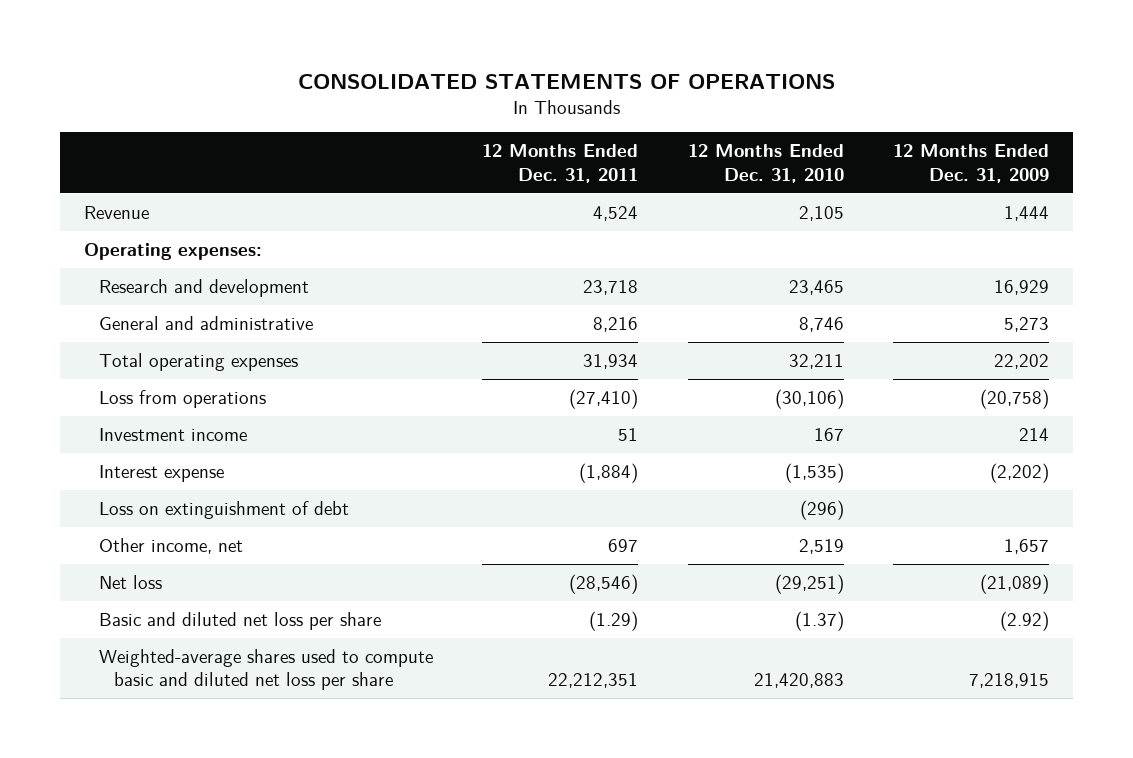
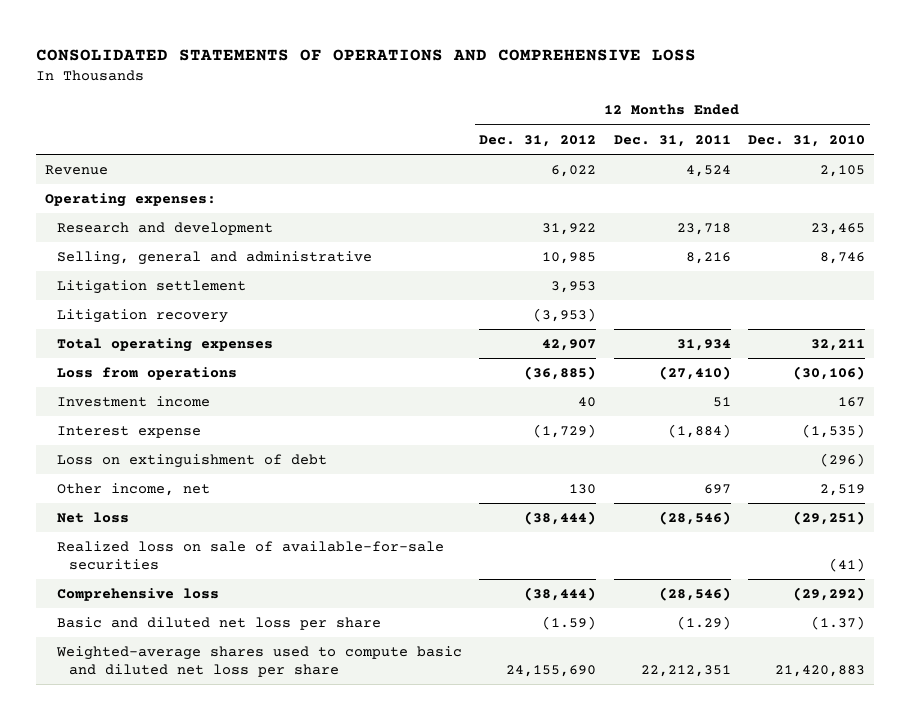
[297,73,835,89] CONSOLIDATED STATEMENTS OF OPERATIONS -> [36,48,697,61] CONSOLIDATED STATEMENTS OF OPERATIONS AND COMPREHENSIVE LOSS
[892,144,1049,183] 12 Months Ended Dec. 31, 2009 -> none
none -> [479,134,597,147] Dec. 31, 2012
[99,316,314,331] General and administrative -> [56,251,372,266] Selling, general and administrative
none -> [56,280,246,295] Litigation settlement
none -> [56,309,228,324] Litigation recovery
none -> [56,541,444,570] Realized loss on sale of available-for-sale securities
none -> [56,588,219,602] Comprehensive loss

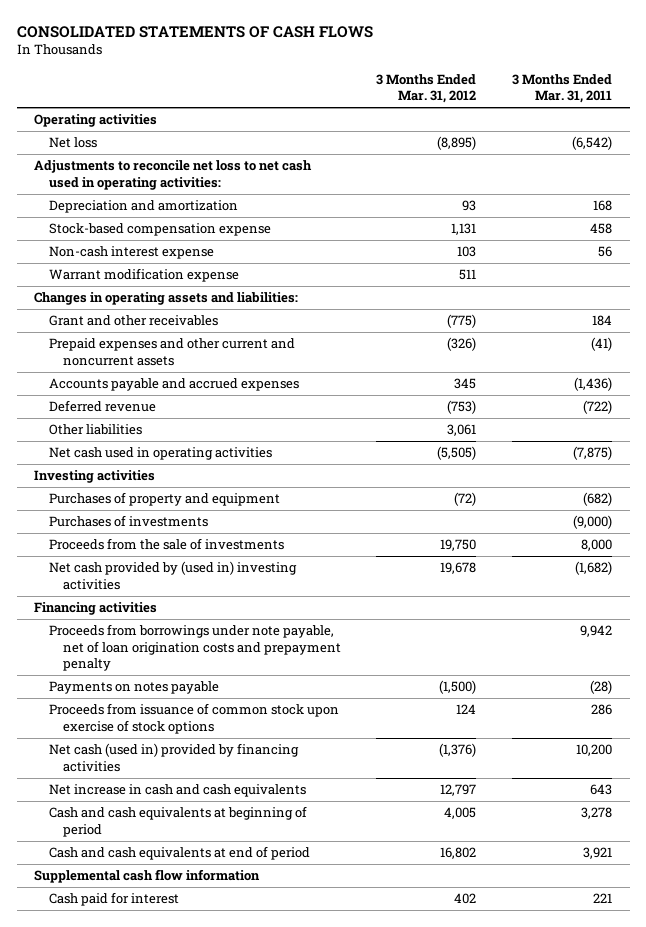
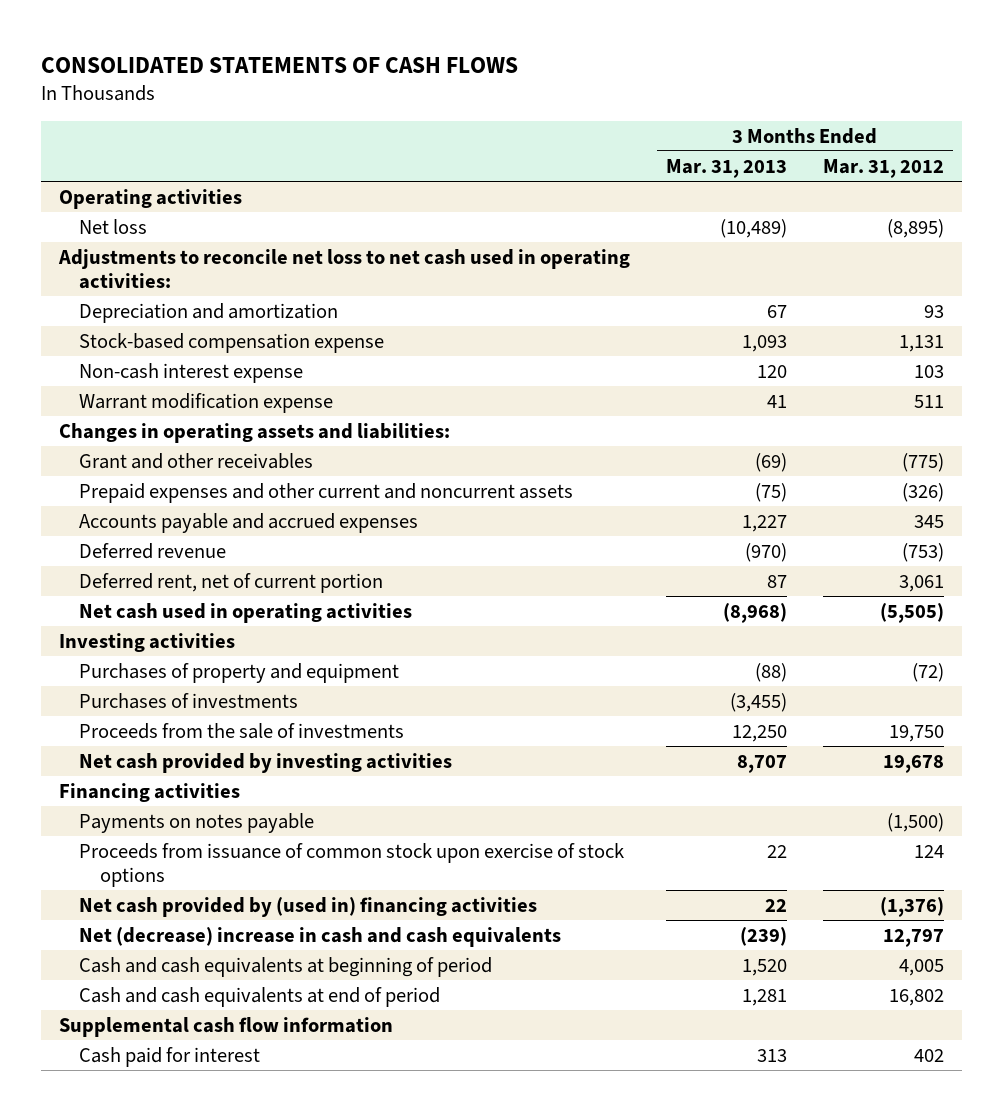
[511,73,612,104] 3 Months Ended Mar. 31, 2011 -> none
none -> [665,158,787,178] Mar. 31, 2013
[48,424,142,436] Other liabilities -> [79,572,384,593] Deferred rent, net of current portion
[48,561,297,590] Net cash provided by (used in) investing activities -> [79,752,453,773] Net cash provided by investing activities
[48,624,341,672] Proceeds from borrowings under note payable, net of loan origination costs and prepayment penalty -> none
[48,743,299,772] Net cash (used in) provided by financing activities -> [79,896,538,917] Net cash provided by (used in) financing activities
[48,784,306,798] Net increase in cash and cash equivalents -> [79,926,562,947] Net (decrease) increase in cash and cash equivalents

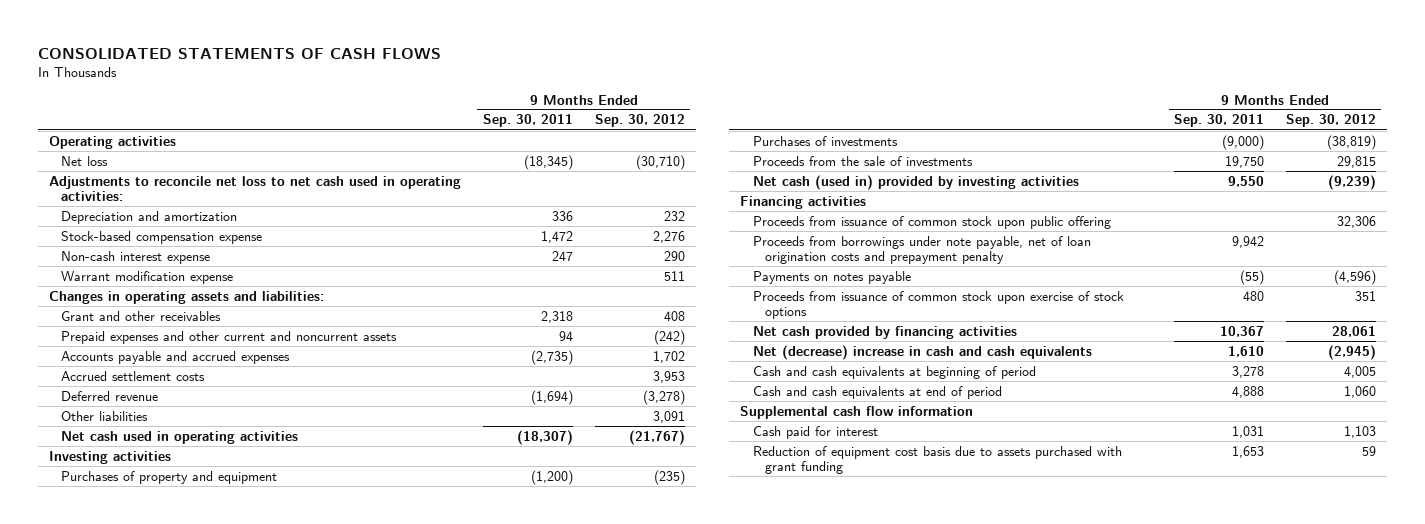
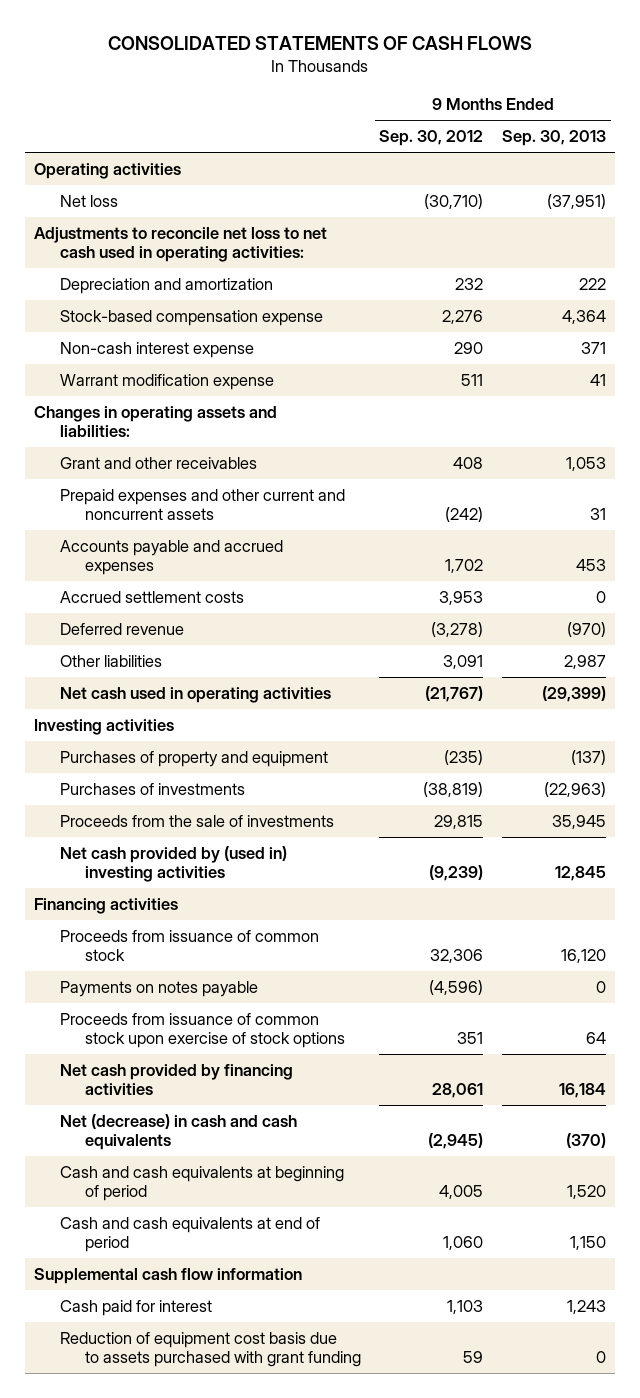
[482,114,573,128] Sep. 30, 2011 -> none
none -> [501,130,606,147] Sep. 30, 2013
[752,174,1079,190] Net cash (used in) provided by investing activities -> [59,845,287,882] Net cash provided by (used in) investing activities
[752,235,1091,265] Proceeds from borrowings under note payable, net of loan origination costs and prepayment penalty -> none
[752,215,1111,229] Proceeds from issuance of common stock upon public offering -> [59,929,319,961] Proceeds from issuance of common stock
[752,344,1092,360] Net (decrease) increase in cash and cash equivalents -> [59,1113,297,1150] Net (decrease) in cash and cash equivalents

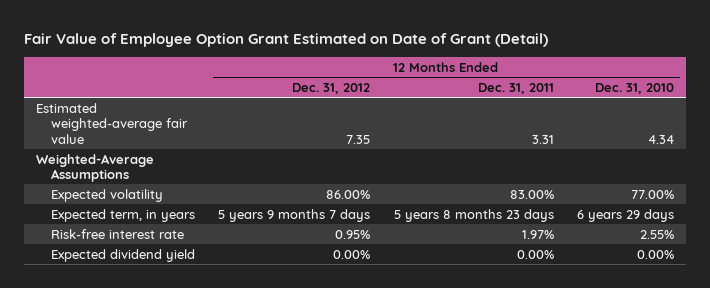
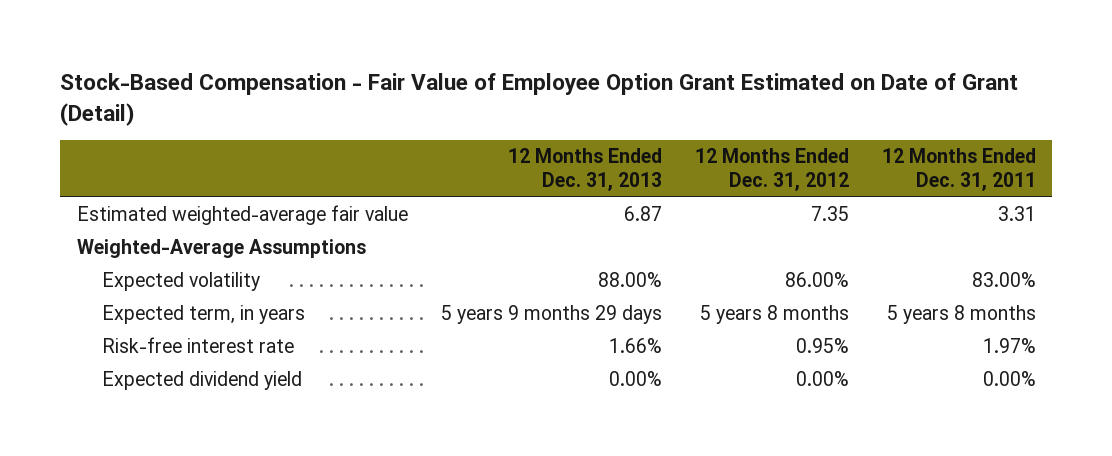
[23,33,548,48] Fair Value of Employee Option Grant Estimated on Date of Grant (Detail) -> [60,73,1019,126] Stock-Based Compensation - Fair Value of Employee Option Grant Estimated on Date of Grant (Detail)
[595,82,675,94] Dec. 31, 2010 -> none
none -> [507,148,662,192] 12 Months Ended Dec. 31, 2013
[218,208,371,222] 5 years 9 months 7 days -> [699,305,849,325] 5 years 8 months
[393,208,554,222] 5 years 8 months 23 days -> [886,305,1036,325] 5 years 8 months

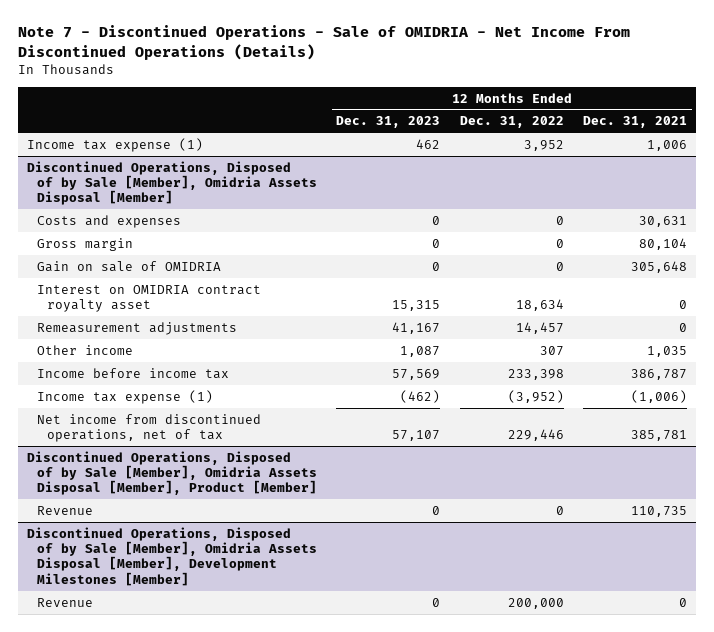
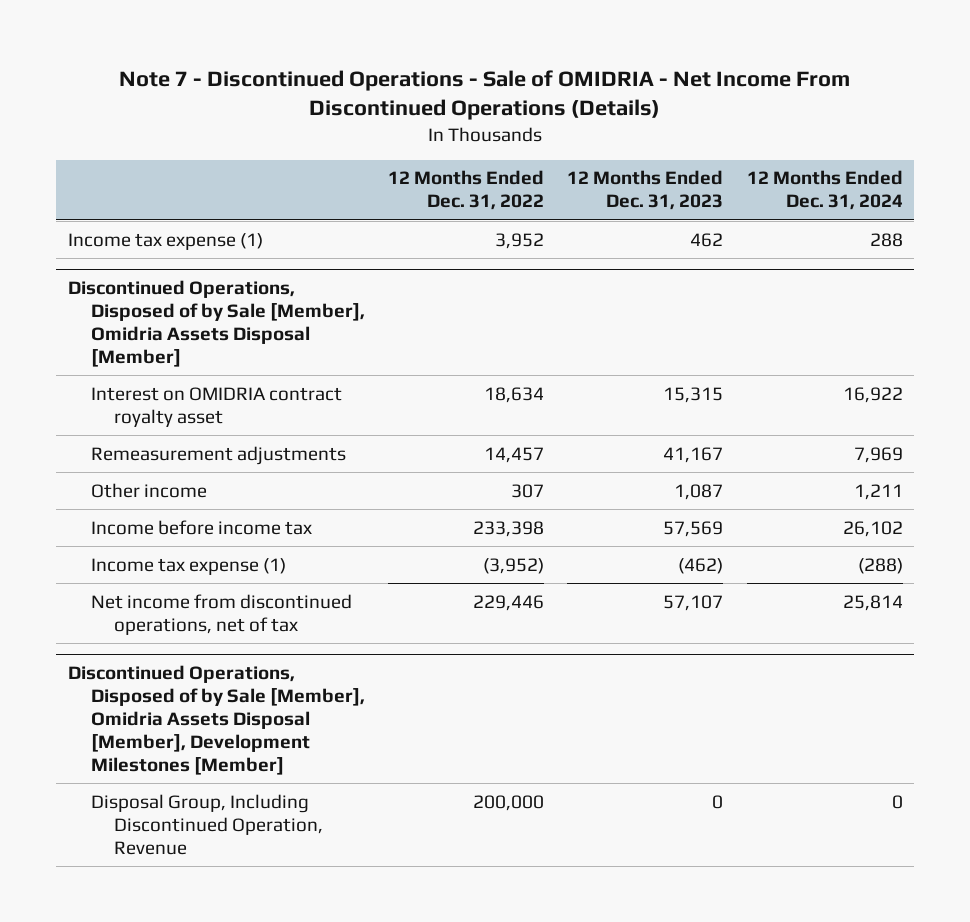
[582,116,687,129] Dec. 31, 2021 -> none
none -> [746,170,903,211] 12 Months Ended Dec. 31, 2024
[37,214,182,228] Costs and expenses -> none
[37,237,134,251] Gross margin -> none
[37,260,222,272] Gain on sale of OMIDRIA -> none
[27,450,318,496] Discontinued Operations, Disposed of by Sale [Member], Omidria Assets Disposal [Member], Product [Member] -> none
[37,505,94,515] Revenue -> none
[37,597,94,607] Revenue -> [90,793,323,855] Disposal Group, Including Discontinued Operation, Revenue

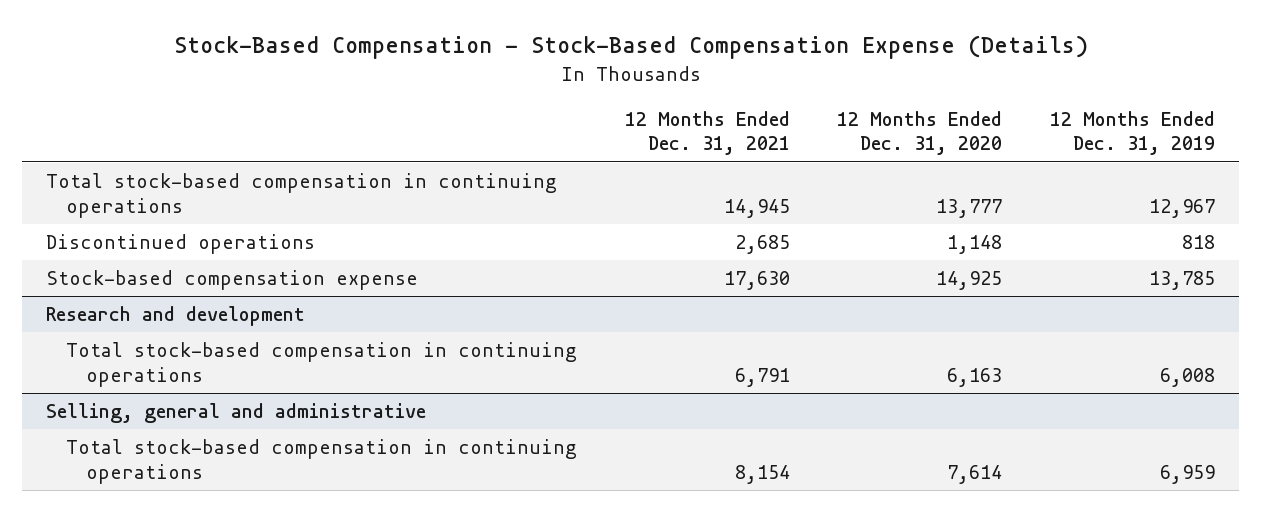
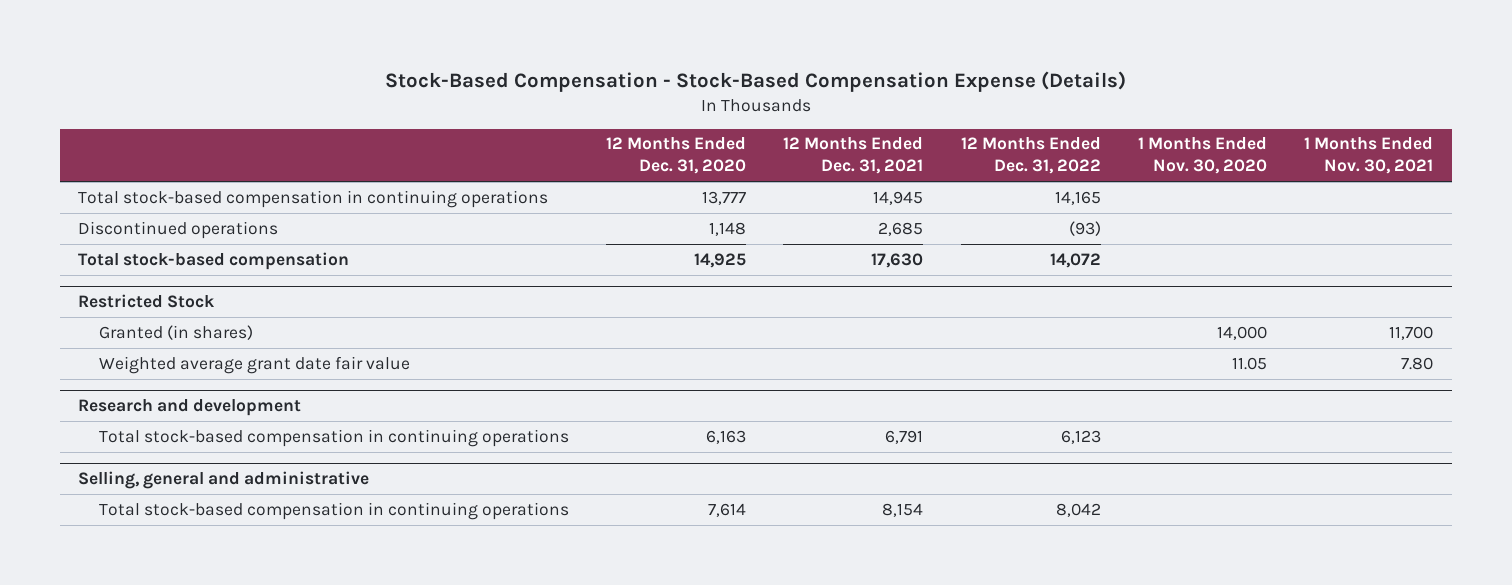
[1050,110,1216,156] 12 Months Ended Dec. 31, 2019 -> none
none -> [960,137,1101,175] 12 Months Ended Dec. 31, 2022
none -> [1138,137,1268,175] 1 Months Ended Nov. 30, 2020
none -> [1304,137,1434,175] 1 Months Ended Nov. 30, 2021
[46,270,419,291] Stock-based compensation expense -> [78,251,350,270] Total stock-based compensation
none -> [78,293,216,308] Restricted Stock
none -> [98,324,253,340] Granted (in shares)
none -> [98,355,410,374] Weighted average grant date fair value

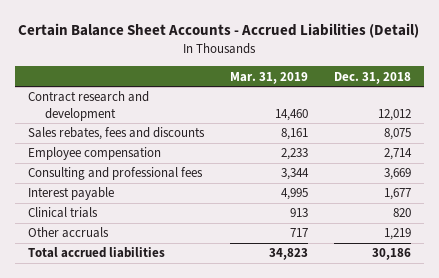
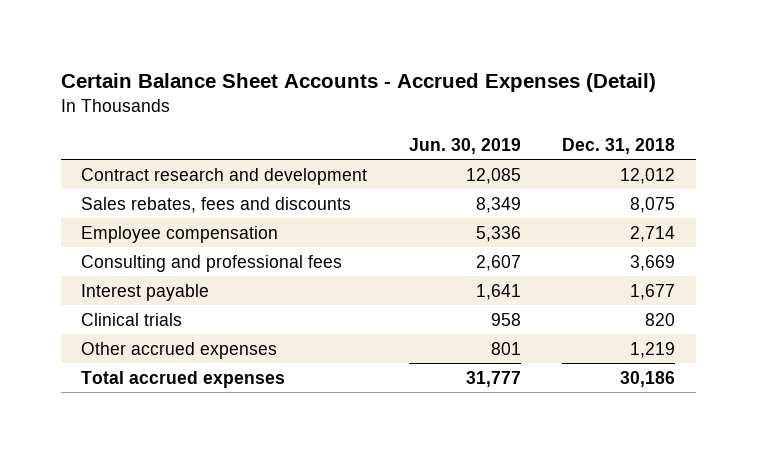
[18,23,420,39] Certain Balance Sheet Accounts - Accrued Liabilities (Detail) -> [60,73,656,93] Certain Balance Sheet Accounts - Accrued Expenses (Detail)
[229,71,308,84] Mar. 31, 2019 -> none
none -> [408,137,521,154] Jun. 30, 2019
[27,227,109,239] Other accruals -> [81,341,278,359] Other accrued expenses
[27,247,165,259] Total accrued liabilities -> [81,370,286,388] Total accrued expenses

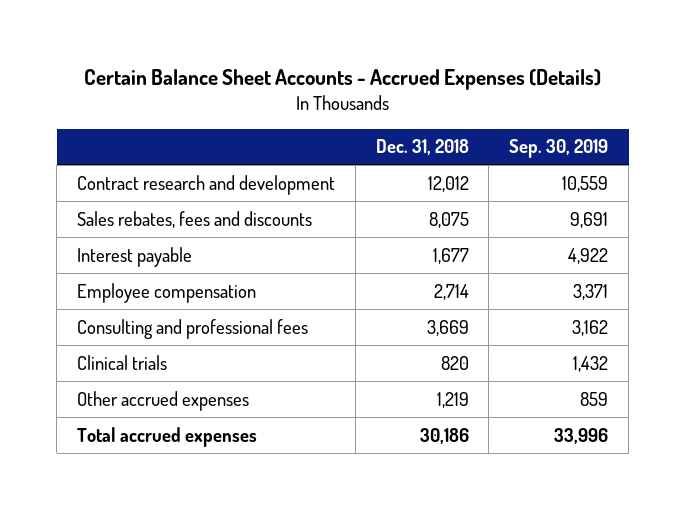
[60,73,656,93] Certain Balance Sheet Accounts - Accrued Expenses (Detail) -> [83,69,601,91] Certain Balance Sheet Accounts - Accrued Expenses (Details)
[408,137,521,154] Jun. 30, 2019 -> none
none -> [509,139,609,159] Sep. 30, 2019
[81,283,210,301] Interest payable -> [77,246,193,267] Interest payable

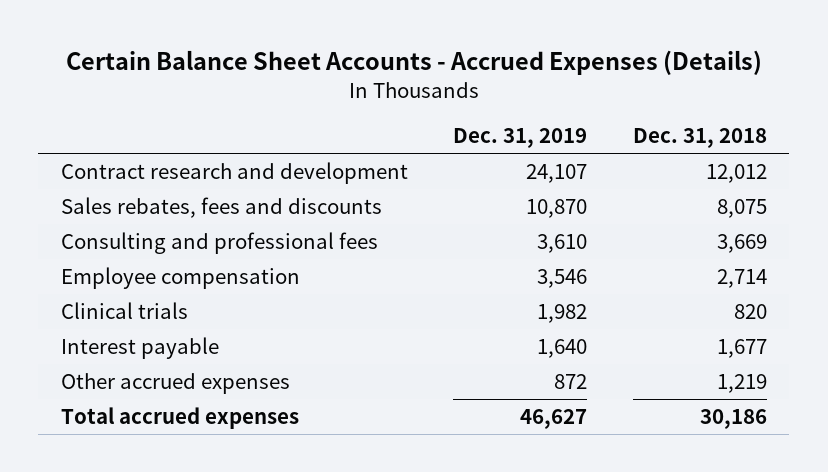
[509,139,609,159] Sep. 30, 2019 -> none
none -> [453,128,588,149] Dec. 31, 2019
[77,282,257,303] Employee compensation -> [61,266,301,289] Employee compensation
[77,246,193,267] Interest payable -> [61,336,220,359] Interest payable

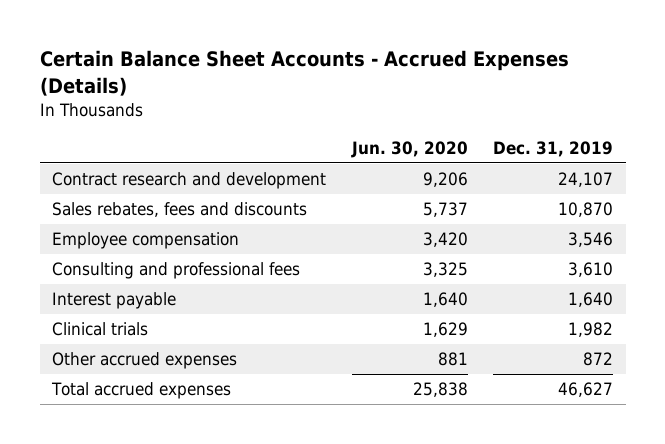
[632,128,767,149] Dec. 31, 2018 -> none
none -> [350,141,468,159] Jun. 30, 2020
[61,231,379,254] Consulting and professional fees -> [52,262,301,280] Consulting and professional fees
[61,301,189,319] Clinical trials -> [52,322,149,337] Clinical trials

